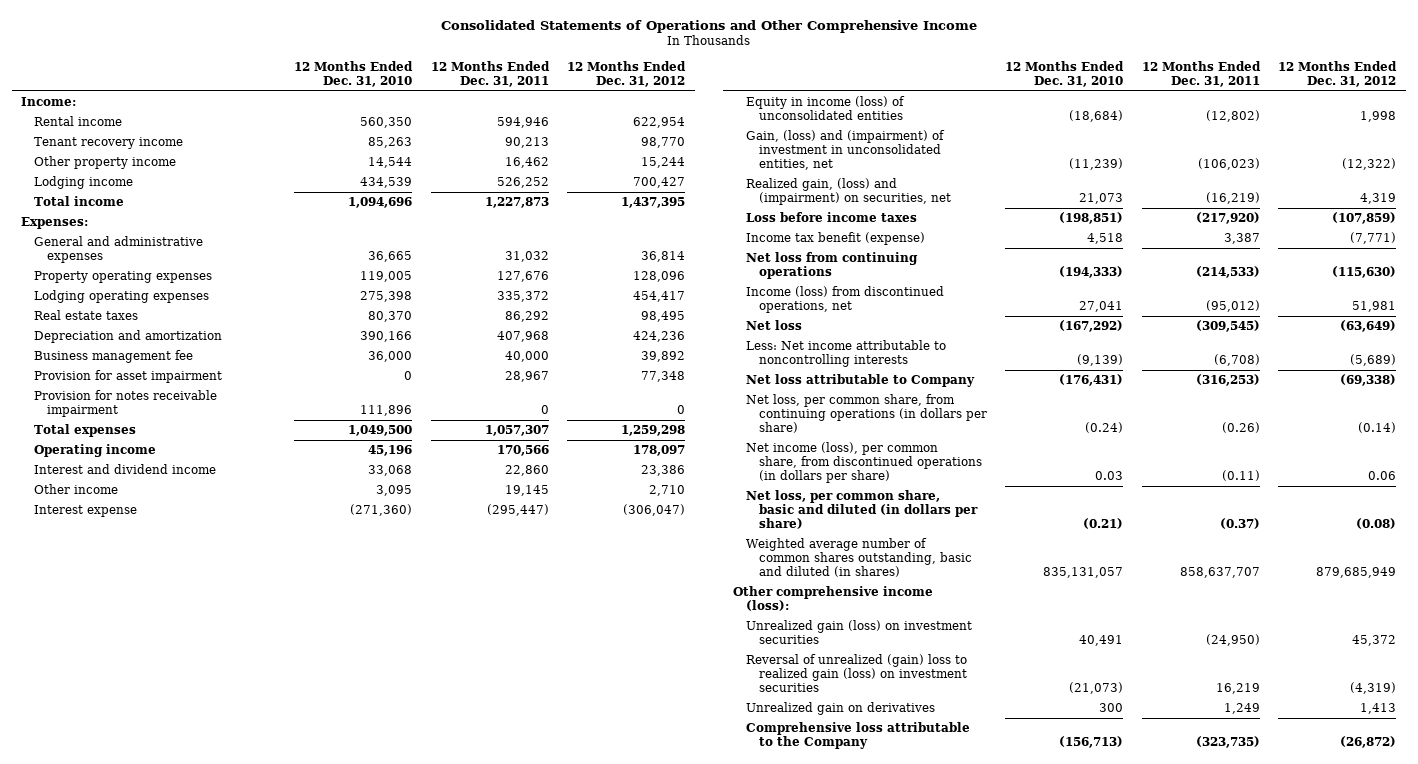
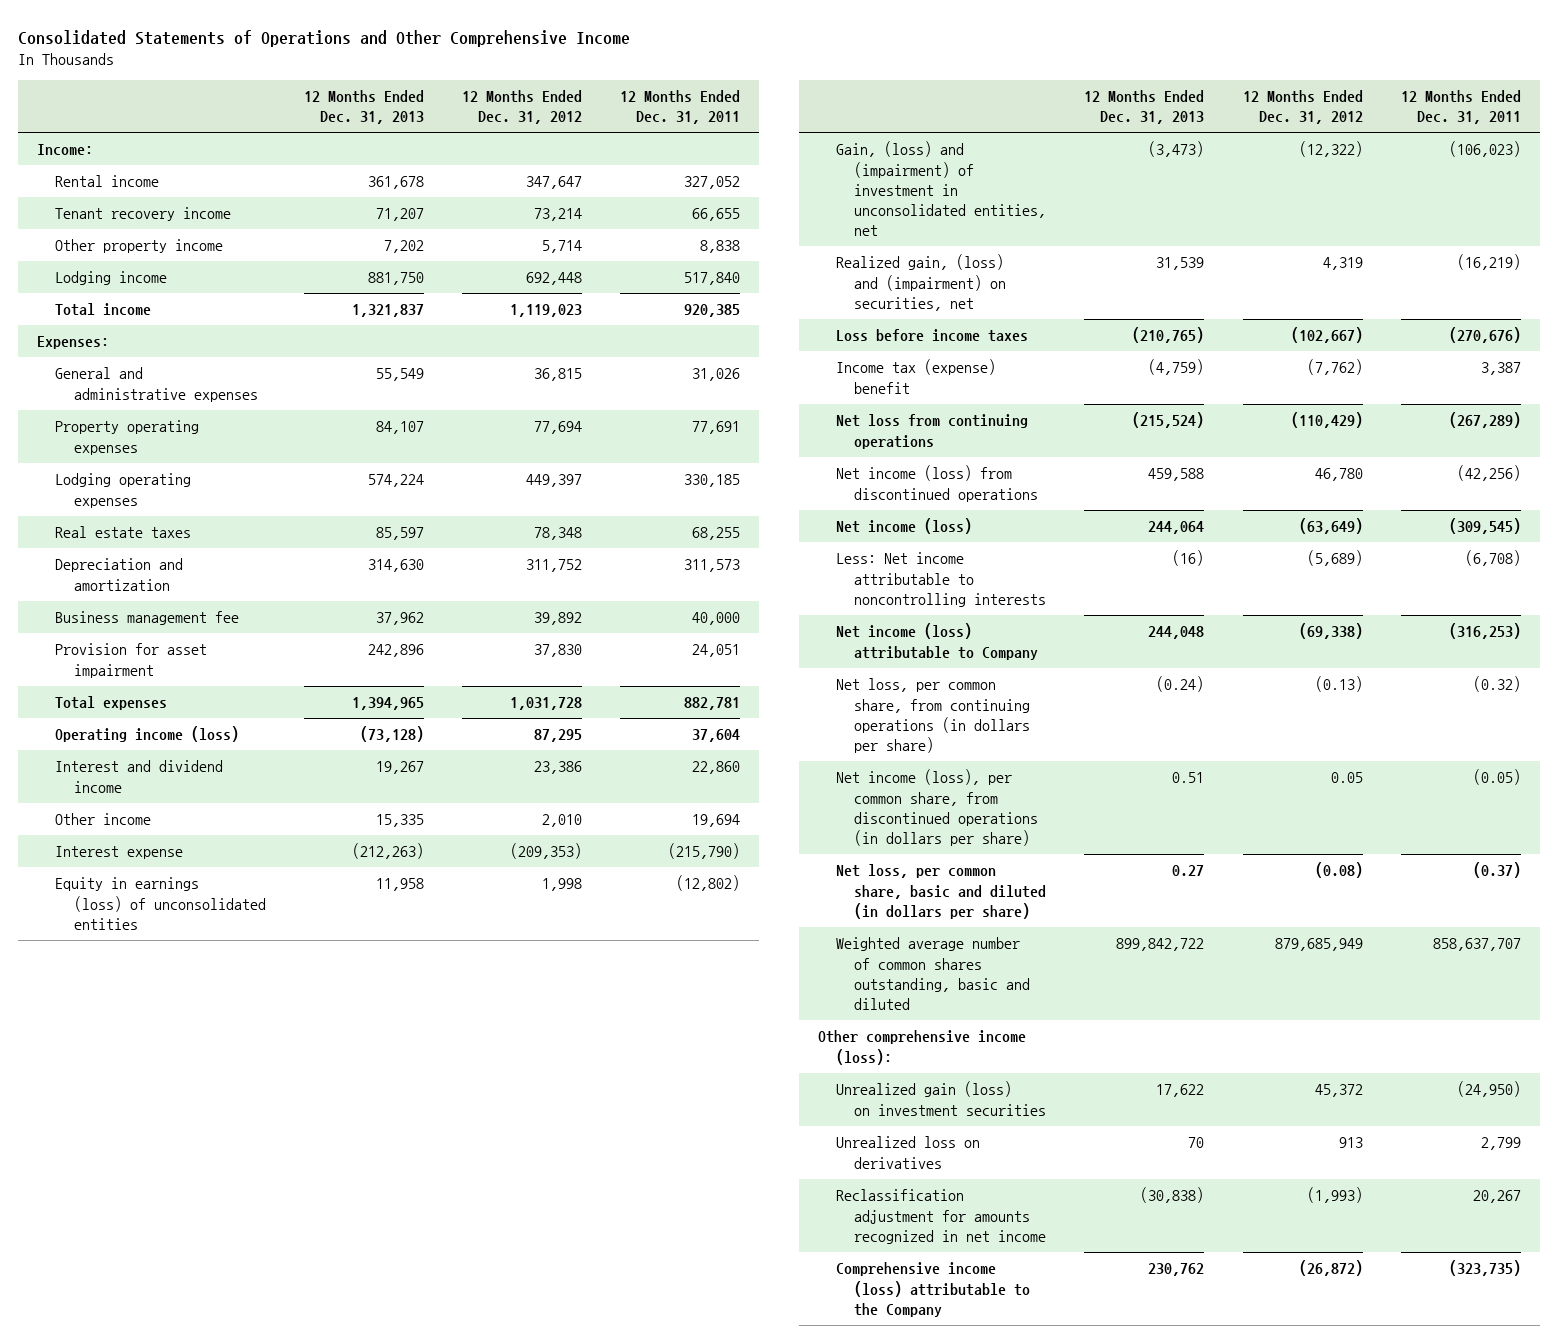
[294,61,414,87] 12 Months Ended Dec. 31, 2010 -> none
none -> [303,89,424,125] 12 Months Ended Dec. 31, 2013
[496,117,549,129] 594,946 -> [684,176,741,190] 327,052
[633,117,686,129] 622,954 -> [525,176,582,190] 347,647
[504,137,549,149] 90,213 -> [692,208,741,222] 66,655
[641,137,686,149] 98,770 -> [533,208,582,222] 73,214
[504,157,549,169] 16,462 -> [700,240,741,254] 8,838
[641,157,686,169] 15,244 -> [541,240,582,254] 5,714
[496,177,549,189] 526,252 -> [684,272,741,286] 517,840
[633,177,686,189] 700,427 -> [525,272,582,286] 692,448
[484,197,549,209] 1,227,873 -> [684,304,741,318] 920,385
[621,197,686,209] 1,437,395 -> [509,304,582,318] 1,119,023
[504,251,549,263] 31,032 -> [692,368,741,382] 31,026
[641,251,686,263] 36,814 -> [533,368,582,382] 36,815
[496,271,549,283] 127,676 -> [692,421,741,435] 77,691
[633,271,686,283] 128,096 -> [533,421,582,435] 77,694
[496,291,549,303] 335,372 -> [684,474,741,488] 330,185
[633,291,686,303] 454,417 -> [525,474,582,488] 449,397
[504,311,549,323] 86,292 -> [692,527,741,541] 68,255
[641,311,686,323] 98,495 -> [533,527,582,541] 78,348
[496,331,549,343] 407,968 -> [684,559,741,573] 311,573
[633,331,686,343] 424,236 -> [525,559,582,573] 311,752
[34,390,218,418] Provision for notes receivable impairment -> none
[504,371,549,383] 28,967 -> [692,644,741,658] 24,051
[641,371,686,383] 77,348 -> [533,644,582,658] 37,830
[484,425,549,437] 1,057,307 -> [684,697,741,711] 882,781
[621,425,686,437] 1,259,298 -> [509,697,582,711] 1,031,728
[34,444,157,458] Operating income -> [55,726,240,743] Operating income (loss)
[496,445,549,457] 170,566 -> [692,729,741,743] 37,604
[633,445,686,457] 178,097 -> [533,729,582,743] 87,295
[504,485,549,497] 19,145 -> [692,814,741,828] 19,694
[649,485,686,497] 2,710 -> [541,814,582,828] 2,010
[486,504,549,517] (295,447) -> [668,843,741,860] (215,790)
[623,504,686,517] (306,047) -> [509,843,582,860] (209,353)
[745,96,905,121] Equity in income (loss) of unconsolidated entities -> [55,877,266,930] Equity in earnings (loss) of unconsolidated entities
[1195,212,1260,225] (217,920) -> [1448,327,1521,344] (270,676)
[1332,212,1397,225] (107,859) -> [1290,327,1363,344] (102,667)
[745,232,925,246] Income tax benefit (expense) -> [836,359,997,394] Income tax (expense) benefit
[1350,232,1397,245] (7,771) -> [1306,359,1363,376] (7,762)
[1195,266,1260,279] (214,533) -> [1448,412,1521,429] (267,289)
[1332,266,1397,279] (115,630) -> [1290,412,1363,429] (110,429)
[745,286,944,314] Income (loss) from discontinued operations, net -> [836,465,1039,502] Net income (loss) from discontinued operations
[1205,300,1260,313] (95,012) -> [1456,465,1521,482] (42,256)
[1352,301,1397,313] 51,981 -> [1314,468,1363,482] 46,780
[745,320,802,331] Net loss -> [836,518,973,535] Net income (loss)
[745,374,975,388] Net loss attributable to Company -> [836,623,1039,660] Net income (loss) attributable to Company
[1221,421,1260,433] (0.26) -> [1472,676,1521,693] (0.32)
[1358,421,1397,433] (0.14) -> [1314,676,1363,693] (0.13)
[1221,469,1260,481] (0.11) -> [1472,769,1521,786] (0.05)
[1368,470,1397,480] 0.06 -> [1330,772,1363,784] 0.05
[745,538,972,577] Weighted average number of common shares outstanding, basic and diluted (in shares) -> [836,937,1031,1011] Weighted average number of common shares outstanding, basic and diluted
[745,654,967,692] Reversal of unrealized (gain) loss to realized gain (loss) on investment securities -> none
[745,702,935,716] Unrealized gain on derivatives -> [836,1136,981,1169] Unrealized loss on derivatives
[1223,703,1260,715] 1,249 -> [1480,1137,1521,1151] 2,799
[1360,703,1397,715] 1,413 -> [1338,1137,1363,1149] 913
none -> [836,1189,1047,1244] Reclassification adjustment for amounts recognized in net income
[745,722,970,750] Comprehensive loss attributable to the Company -> [836,1262,1031,1317] Comprehensive income (loss) attributable to the Company

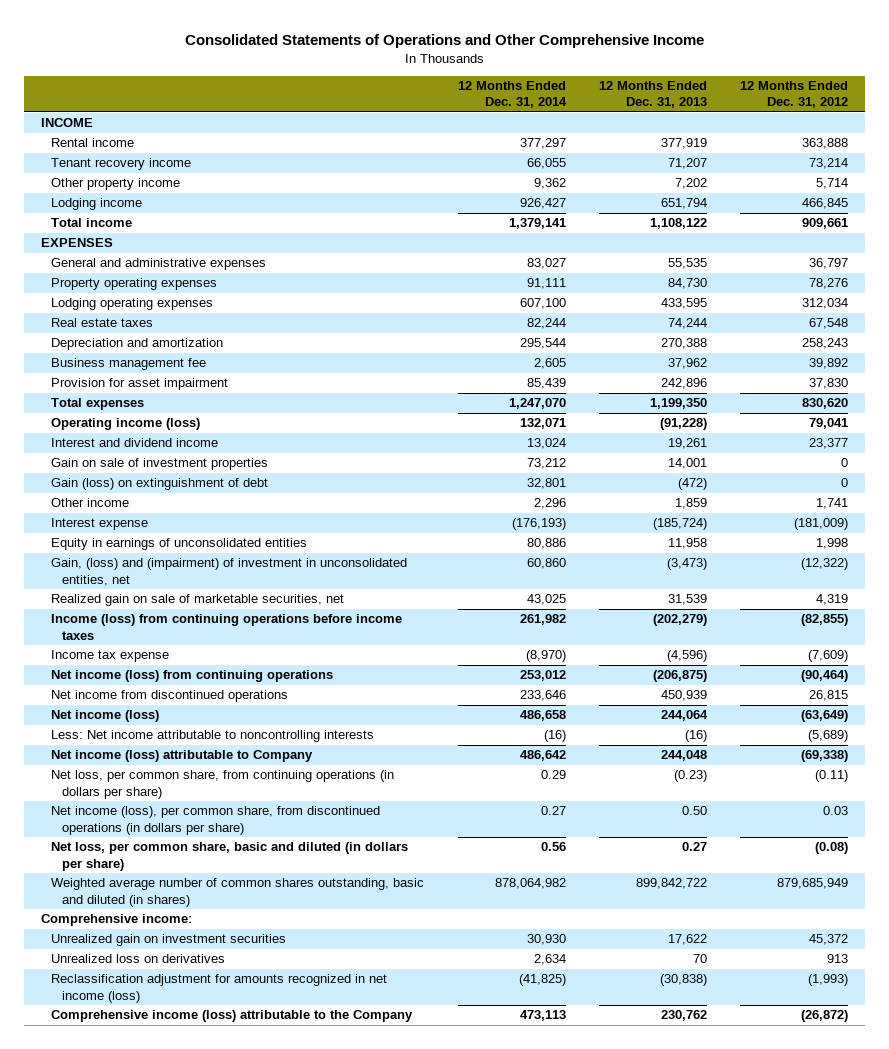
[620,89,741,125] 12 Months Ended Dec. 31, 2011 -> none
none -> [457,81,567,109] 12 Months Ended Dec. 31, 2014
[37,144,94,157] Income: -> [40,118,93,128] INCOME
[367,176,424,190] 361,678 -> [661,138,708,150] 377,919
[525,176,582,190] 347,647 -> [802,138,849,150] 363,888
[367,272,424,286] 881,750 -> [661,198,708,210] 651,794
[525,272,582,286] 692,448 -> [802,198,849,210] 466,845
[351,304,424,318] 1,321,837 -> [650,218,708,230] 1,108,122
[509,304,582,318] 1,119,023 -> [802,218,849,230] 909,661
[37,336,110,350] Expenses: -> [40,238,113,248] EXPENSES
[375,368,424,382] 55,549 -> [668,258,708,270] 55,535
[533,368,582,382] 36,815 -> [809,258,849,270] 36,797
[375,421,424,435] 84,107 -> [668,278,708,290] 84,730
[533,421,582,435] 77,694 -> [809,278,849,290] 78,276
[367,474,424,488] 574,224 -> [661,298,708,310] 433,595
[525,474,582,488] 449,397 -> [802,298,849,310] 312,034
[375,527,424,541] 85,597 -> [668,318,708,330] 74,244
[533,527,582,541] 78,348 -> [809,318,849,330] 67,548
[367,559,424,573] 314,630 -> [661,338,708,350] 270,388
[525,559,582,573] 311,752 -> [802,338,849,350] 258,243
[351,697,424,711] 1,394,965 -> [650,398,708,410] 1,199,350
[509,697,582,711] 1,031,728 -> [802,398,849,410] 830,620
[359,726,424,743] (73,128) -> [660,418,708,431] (91,228)
[533,729,582,743] 87,295 -> [809,418,849,430] 79,041
[375,761,424,775] 19,267 -> [668,438,708,450] 19,261
[533,761,582,775] 23,386 -> [809,438,849,450] 23,377
none -> [51,458,269,471] Gain on sale of investment properties
none -> [51,478,269,491] Gain (loss) on extinguishment of debt
[375,814,424,828] 15,335 -> [675,498,708,510] 1,859
[541,814,582,828] 2,010 -> [816,498,849,510] 1,741
[351,843,424,860] (212,263) -> [653,518,708,531] (185,724)
[509,843,582,860] (209,353) -> [794,518,849,531] (181,009)
[55,877,266,930] Equity in earnings (loss) of unconsolidated entities -> [51,538,308,551] Equity in earnings of unconsolidated entities
[836,254,1007,311] Realized gain, (loss) and (impairment) on securities, net -> [51,594,345,607] Realized gain on sale of marketable securities, net
[836,329,1029,343] Loss before income taxes -> [51,614,403,640] Income (loss) from continuing operations before income taxes
[1132,327,1205,344] (210,765) -> [653,614,708,627] (202,279)
[1290,327,1363,344] (102,667) -> [801,614,849,627] (82,855)
[836,359,997,394] Income tax (expense) benefit -> [51,650,170,663] Income tax expense
[1148,359,1205,376] (4,759) -> [667,650,708,663] (4,596)
[1306,359,1363,376] (7,762) -> [808,650,849,663] (7,609)
[836,414,1029,449] Net loss from continuing operations -> [51,670,334,683] Net income (loss) from continuing operations
[1132,412,1205,429] (215,524) -> [653,670,708,683] (206,875)
[1290,412,1363,429] (110,429) -> [801,670,849,683] (90,464)
[836,465,1039,502] Net income (loss) from discontinued operations -> [51,690,289,703] Net income from discontinued operations
[1148,468,1205,482] 459,588 -> [661,690,708,702] 450,939
[1314,468,1363,482] 46,780 -> [809,690,849,702] 26,815
[1156,676,1205,693] (0.24) -> [674,770,708,783] (0.23)
[1314,676,1363,693] (0.13) -> [815,770,849,783] (0.11)
[1172,772,1205,784] 0.51 -> [682,806,708,816] 0.50
[1330,772,1363,784] 0.05 -> [823,806,849,816] 0.03
[836,937,1031,1011] Weighted average number of common shares outstanding, basic and diluted -> [51,878,425,907] Weighted average number of common shares outstanding, basic and diluted (in shares)
[817,1030,1026,1065] Other comprehensive income (loss): -> [40,914,192,927] Comprehensive income:
[836,1081,1047,1116] Unrealized gain (loss) on investment securities -> [51,934,287,947] Unrealized gain on investment securities
[836,1189,1047,1244] Reclassification adjustment for amounts recognized in net income -> [51,974,388,1003] Reclassification adjustment for amounts recognized in net income (loss)

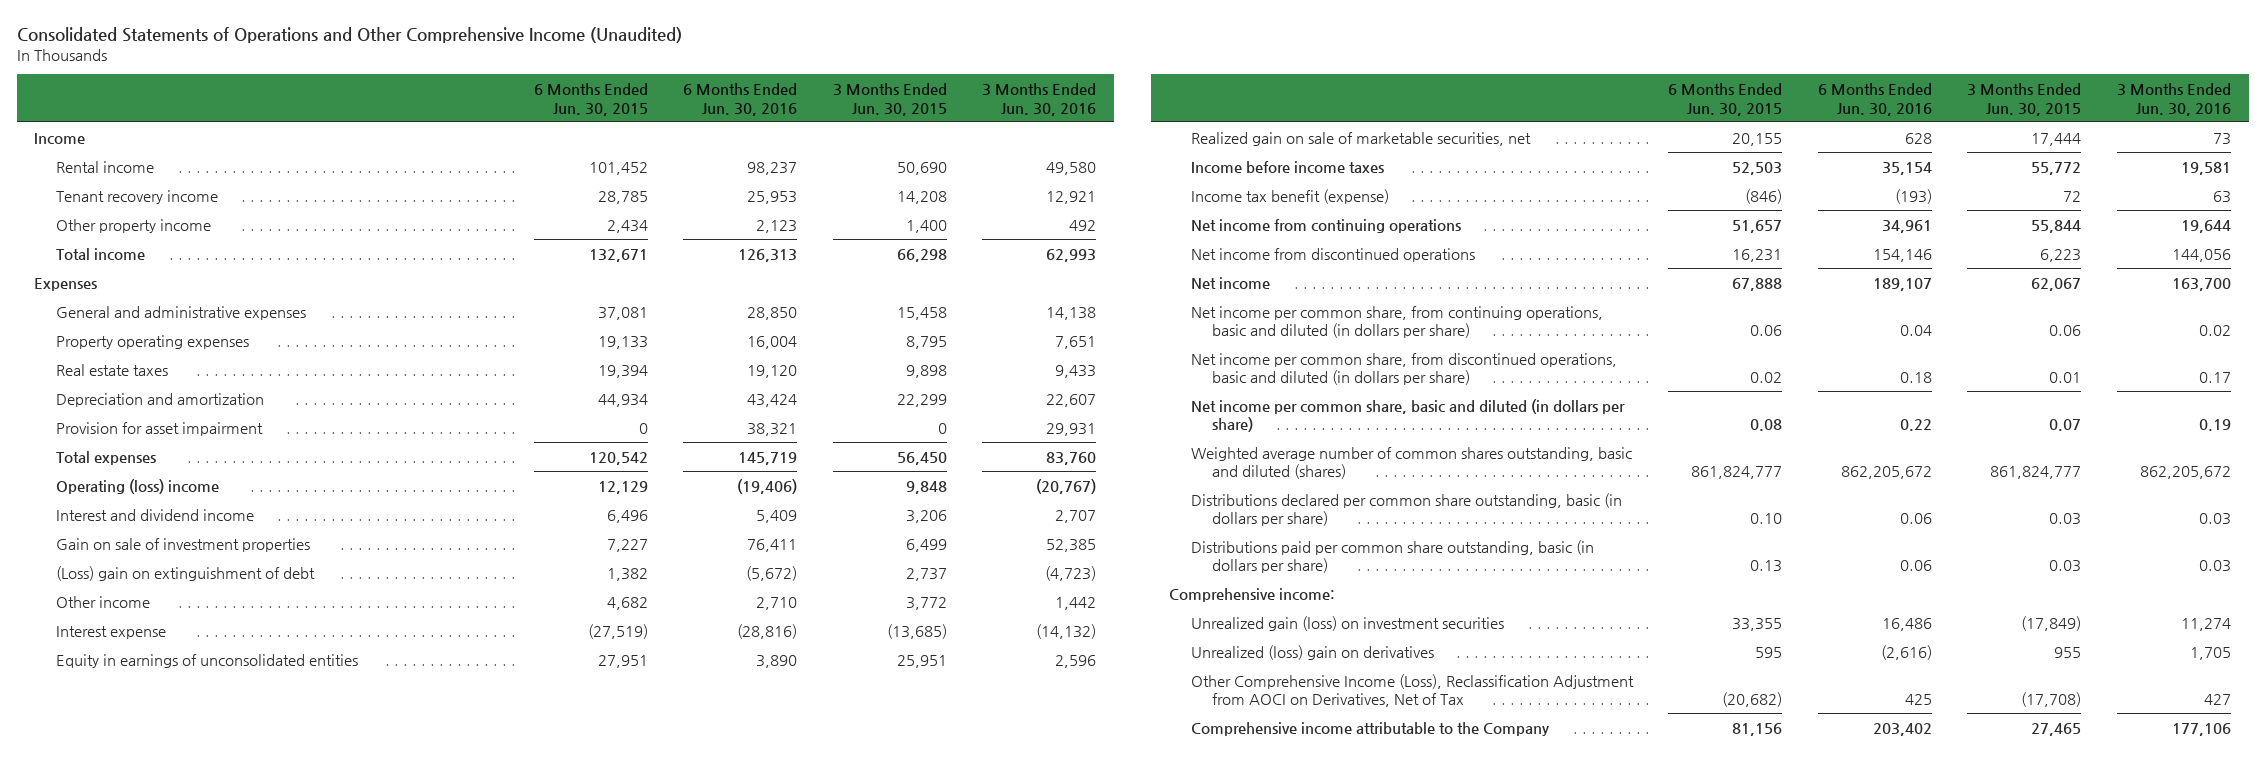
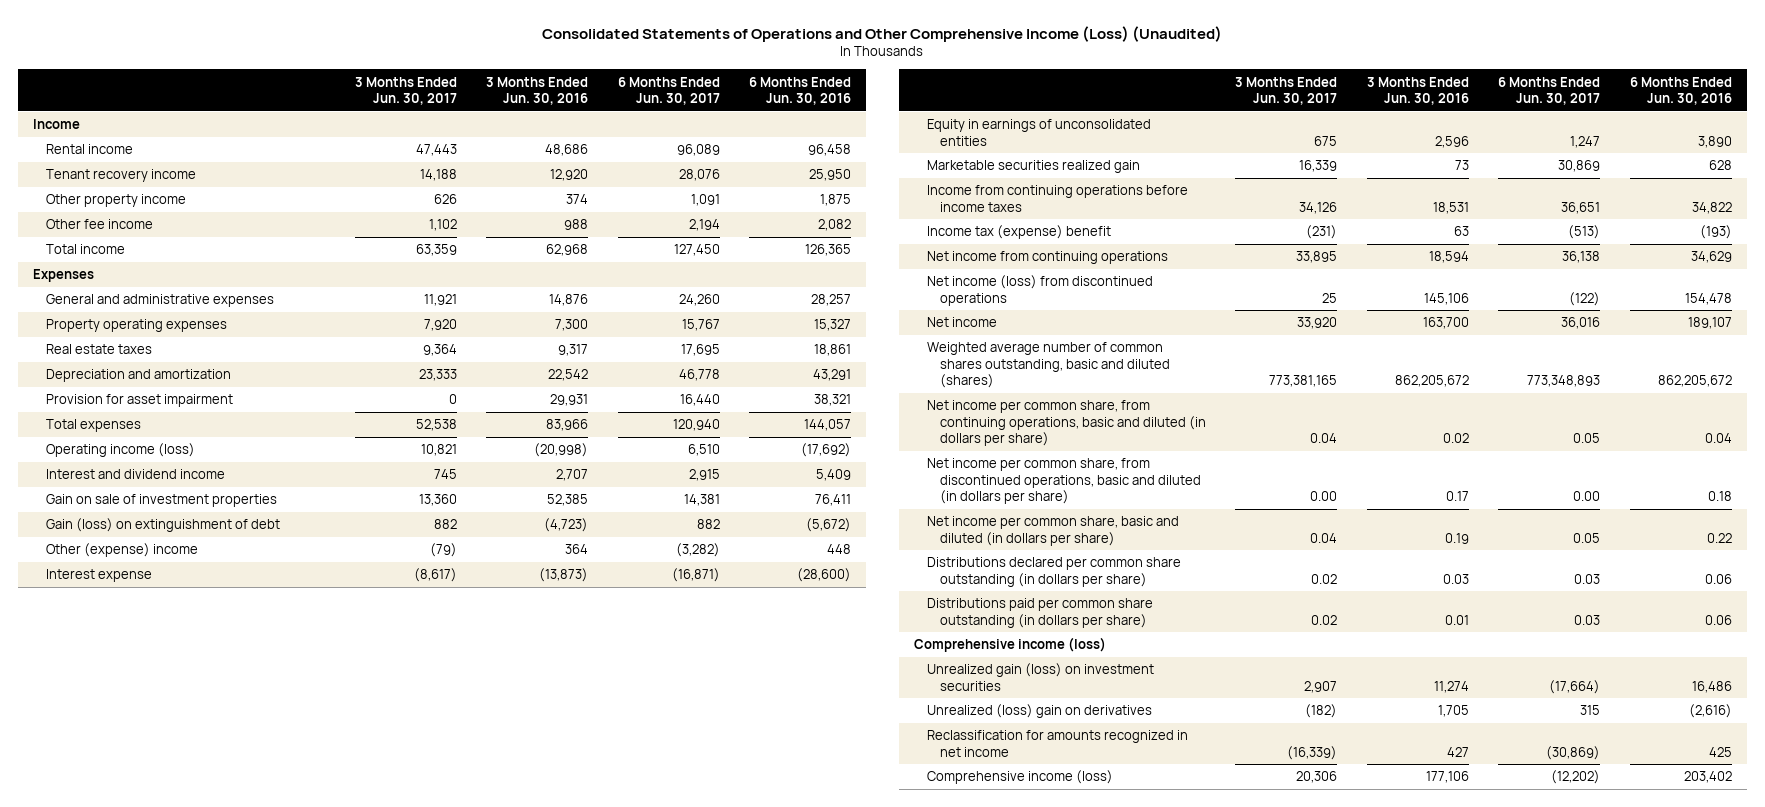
[16,26,682,43] Consolidated Statements of Operations and Other Comprehensive Income (Unaudited) -> [542,25,1223,42] Consolidated Statements of Operations and Other Comprehensive Income (Loss) (Unaudited)
[533,83,648,116] 6 Months Ended Jun. 30, 2015 -> none
[832,83,947,116] 3 Months Ended Jun. 30, 2015 -> none
none -> [354,76,457,106] 3 Months Ended Jun. 30, 2017
none -> [617,76,720,106] 6 Months Ended Jun. 30, 2017
[747,161,798,175] 98,237 -> [808,144,852,157] 96,458
[1046,161,1097,175] 49,580 -> [545,144,589,157] 48,686
[747,190,798,204] 25,953 -> [809,169,852,182] 25,950
[1046,190,1097,204] 12,921 -> [550,169,589,182] 12,920
[756,219,798,233] 2,123 -> [820,194,852,207] 1,875
[1069,219,1097,231] 492 -> [566,194,589,205] 374
none -> [45,219,153,230] Other fee income
[738,248,798,262] 126,313 -> [805,244,852,257] 126,365
[1046,248,1097,262] 62,993 -> [546,244,589,257] 62,968
[747,306,798,320] 28,850 -> [811,294,852,307] 28,257
[1046,306,1097,320] 14,138 -> [549,294,589,307] 14,876
[747,335,798,349] 16,004 -> [814,319,852,332] 15,327
[1055,335,1097,349] 7,651 -> [555,319,589,332] 7,300
[747,364,798,378] 19,120 -> [814,344,852,357] 18,861
[1055,364,1097,378] 9,433 -> [558,344,589,357] 9,317
[747,393,798,407] 43,424 -> [813,369,852,382] 43,291
[1046,393,1097,407] 22,607 -> [548,369,589,382] 22,542
[738,451,798,465] 145,719 -> [804,419,852,432] 144,057
[1046,451,1097,465] 83,760 -> [546,419,589,432] 83,966
[55,478,219,494] Operating (loss) income -> [45,443,195,458] Operating income (loss)
[737,478,798,494] (19,406) -> [801,443,852,458] (17,692)
[1036,478,1097,494] (20,767) -> [534,443,589,458] (20,998)
[55,565,315,581] (Loss) gain on extinguishment of debt -> [45,518,280,533] Gain (loss) on extinguishment of debt
[55,595,150,608] Other income -> [45,543,198,558] Other (expense) income
[756,596,798,610] 2,710 -> [827,544,852,555] 448
[1055,596,1097,610] 1,442 -> [565,544,589,555] 364
[737,623,798,639] (28,816) -> [797,568,852,583] (28,600)
[1036,623,1097,639] (14,132) -> [539,568,589,583] (13,873)
[1190,131,1531,146] Realized gain on sale of marketable securities, net -> [926,160,1140,174] Marketable securities realized gain
[1190,160,1384,173] Income before income taxes -> [926,185,1188,212] Income from continuing operations before income taxes
[1881,161,1932,175] 35,154 -> [1692,201,1733,214] 34,822
[2181,161,2232,175] 19,581 -> [1432,201,1469,214] 18,531
[1190,188,1389,204] Income tax benefit (expense) -> [926,225,1111,240] Income tax (expense) benefit
[1881,219,1932,233] 34,961 -> [1691,251,1733,264] 34,629
[2181,219,2232,233] 19,644 -> [1428,251,1469,264] 18,594
[1190,247,1475,262] Net income from discontinued operations -> [926,275,1153,306] Net income (loss) from discontinued operations
[1872,248,1932,262] 154,146 -> [1685,292,1733,305] 154,478
[2172,248,2232,262] 144,056 -> [1423,292,1469,305] 145,106
[1190,446,1632,480] Weighted average number of common shares outstanding, basic and diluted (shares) -> [926,342,1170,389] Weighted average number of common shares outstanding, basic and diluted (shares)
[1190,492,1622,527] Distributions declared per common share outstanding, basic (in dollars per share) -> [926,557,1181,587] Distributions declared per common share outstanding (in dollars per share)
[1190,539,1594,574] Distributions paid per common share outstanding, basic (in dollars per share) -> [926,598,1153,628] Distributions paid per common share outstanding (in dollars per share)
[2199,560,2232,573] 0.03 -> [1444,614,1469,625] 0.01
[1169,587,1336,602] Comprehensive income: -> [913,637,1106,653] Comprehensive income (loss)
[1190,673,1634,708] Other Comprehensive Income (Loss), Reclassification Adjustment from AOCI on Derivatives, Net of Tax -> [926,730,1188,757] Reclassification for amounts recognized in net income
[1190,721,1550,736] Comprehensive income attributable to the Company -> [926,770,1113,785] Comprehensive income (loss)

